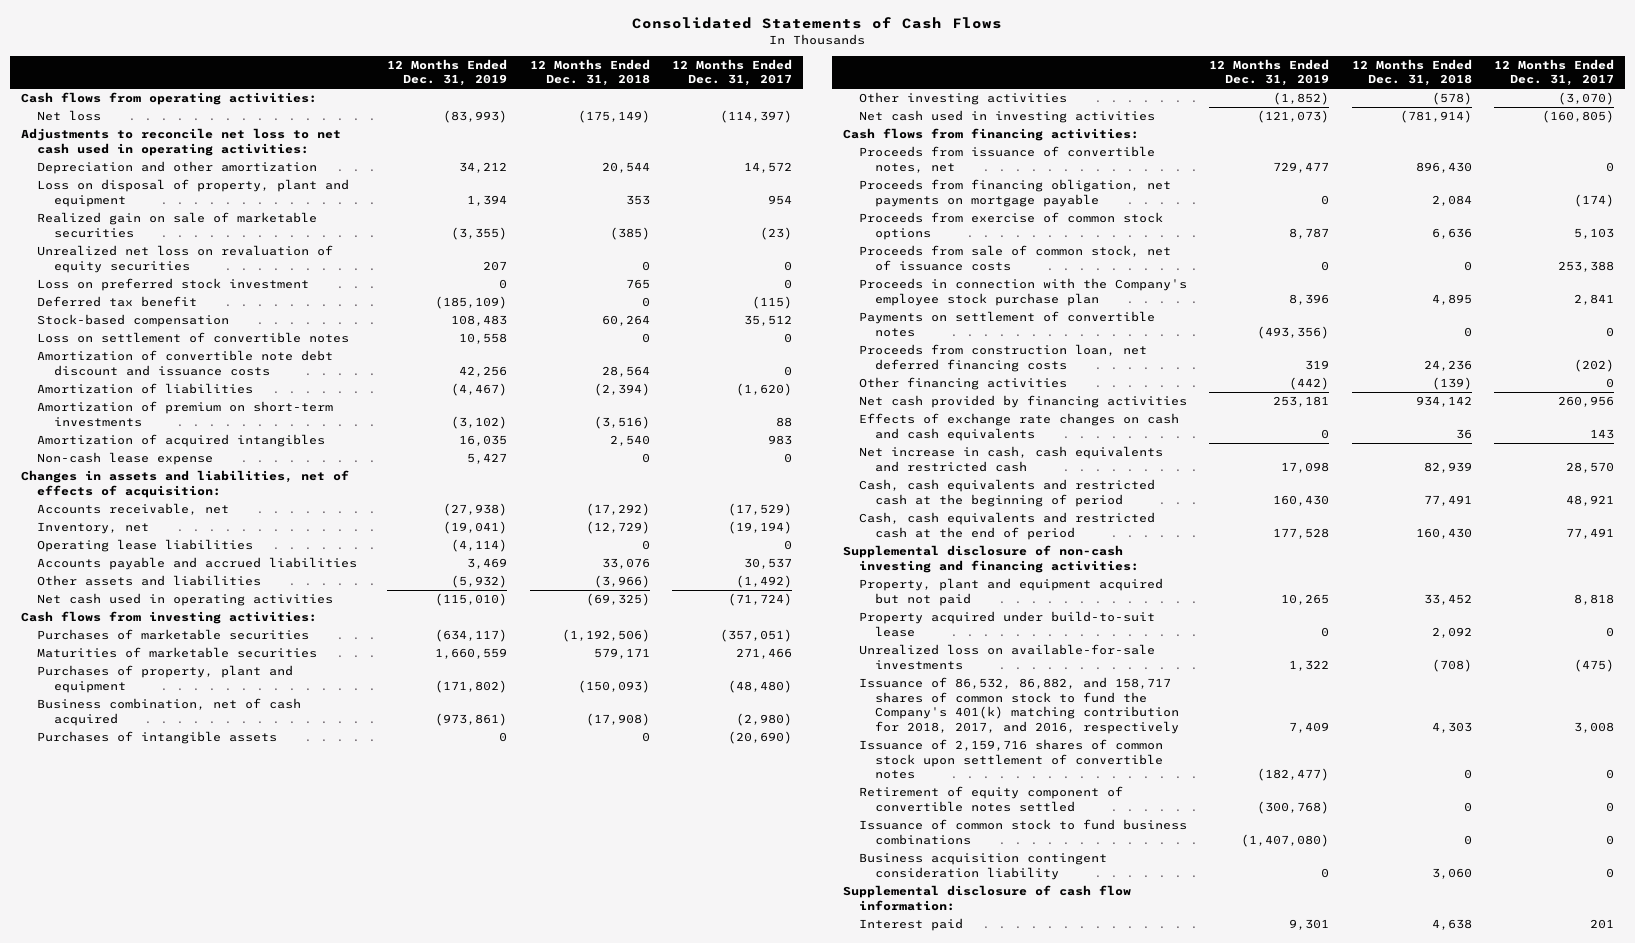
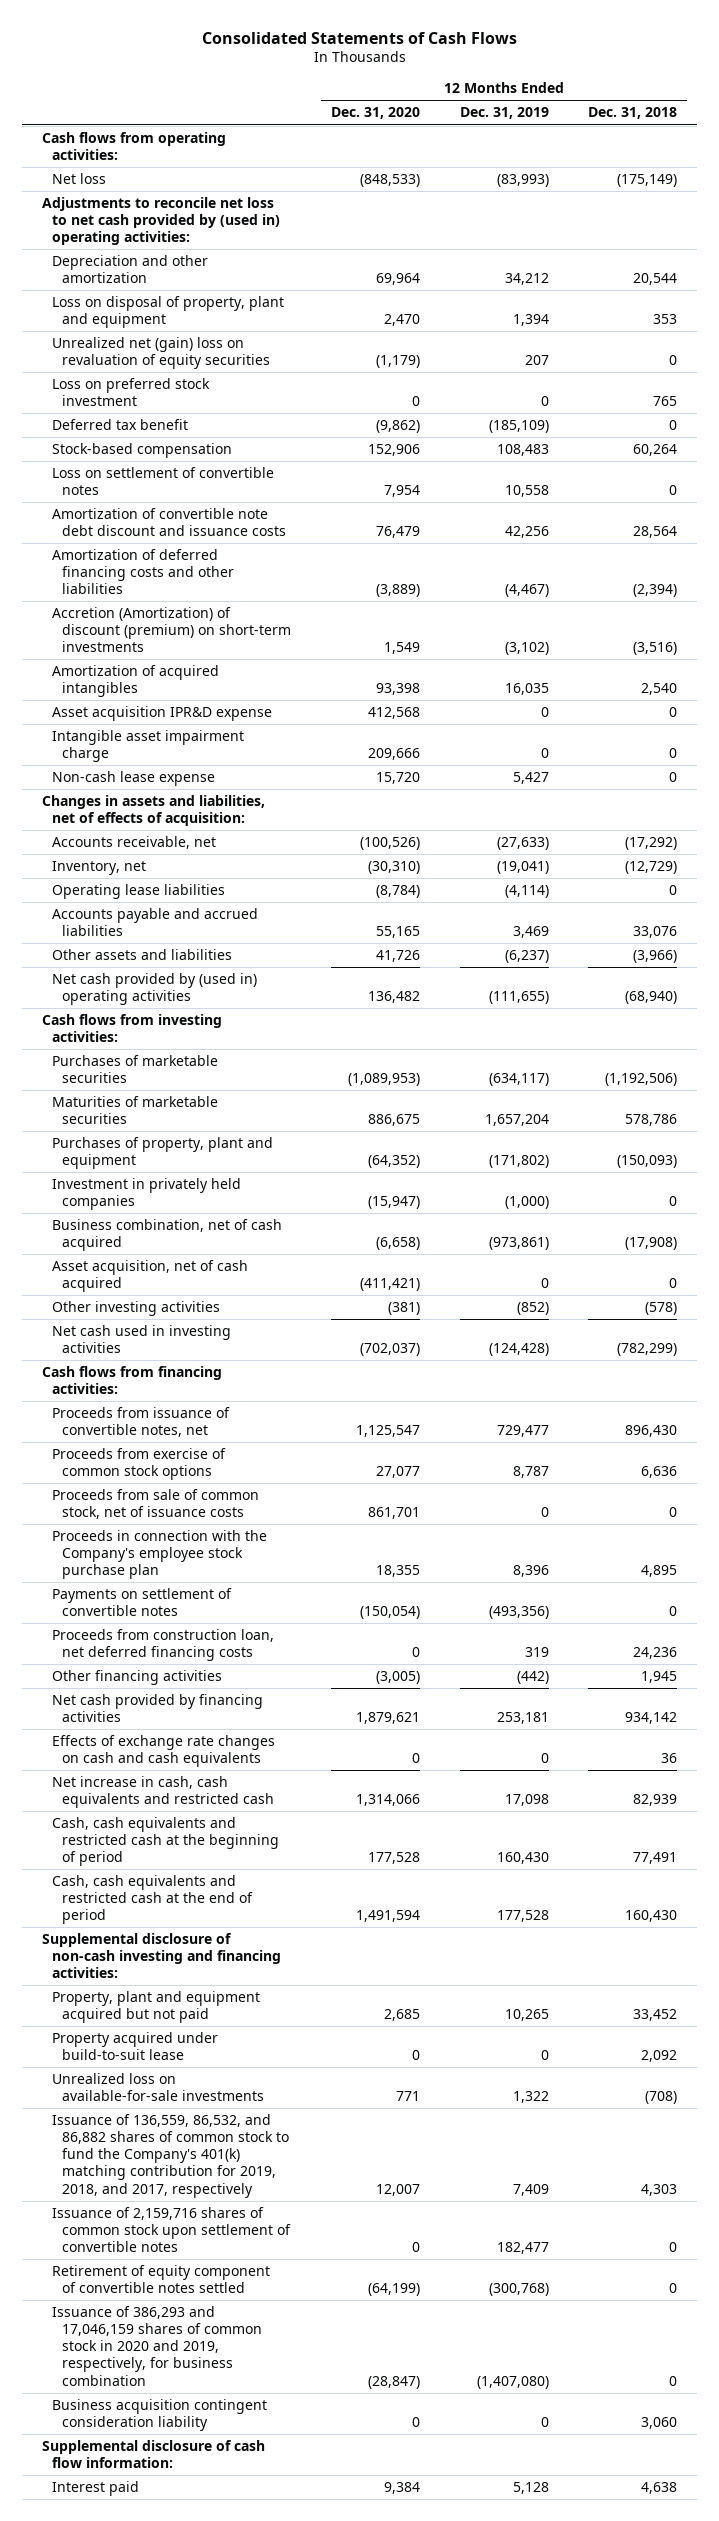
[671,58,792,87] 12 Months Ended Dec. 31, 2017 -> none
none -> [330,107,420,120] Dec. 31, 2020
[21,128,342,156] Adjustments to reconcile net loss to net cash used in operating activities: -> [41,197,281,246] Adjustments to reconcile net loss to net cash provided by (used in) operating activities:
[37,212,318,238] Realized gain on sale of marketable securities -> none
[37,245,334,273] Unrealized net loss on revaluation of equity securities -> [52,337,271,370] Unrealized net (gain) loss on revaluation of equity securities
[37,383,254,395] Amortization of liabilities -> [52,549,235,595] Amortization of deferred financing costs and other liabilities
[37,401,334,427] Amortization of premium on short-term investments -> [52,607,292,653] Accretion (Amortization) of discount (premium) on short-term investments
none -> [52,706,273,722] Asset acquisition IPR&D expense
none -> [52,730,245,763] Intangible asset impairment charge
[443,503,508,517] (27,938) -> [496,837,549,851] (27,633)
[451,575,508,589] (5,932) -> [504,950,549,964] (6,237)
[37,593,334,607] Net cash used in operating activities -> [52,973,258,1006] Net cash provided by (used in) operating activities
[435,593,508,607] (115,010) -> [488,991,549,1005] (111,655)
[585,593,650,607] (69,325) -> [625,991,678,1005] (68,940)
[435,648,508,660] 1,660,559 -> [484,1114,549,1127] 1,657,204
[593,648,650,660] 579,171 -> [625,1114,678,1127] 578,786
none -> [52,1178,242,1211] Investment in privately held companies
[37,731,278,745] Purchases of intangible assets -> none
none -> [52,1260,249,1293] Asset acquisition, net of cash acquired
[1273,92,1330,106] (1,852) -> [516,1302,549,1316] (852)
[1257,110,1330,124] (121,073) -> [488,1343,549,1357] (124,428)
[1399,110,1472,124] (781,914) -> [617,1343,678,1357] (782,299)
[859,179,1172,207] Proceeds from financing obligation, net payments on mortgage payable -> none
[1431,377,1472,391] (139) -> [641,1671,678,1684] 1,945
[859,677,1180,735] Issuance of 86,532, 86,882, and 158,717 shares of common stock to fund the Company's 401(k) matching contribution for 2018, 2017, and 2016, respectively -> [52,2114,290,2198] Issuance of 136,559, 86,532, and 86,882 shares of common stock to fund the Company's 401(k) matching contribution for 2019, 2018, and 2017, respectively
[1257,768,1330,782] (182,477) -> [496,2242,549,2255] 182,477
[859,819,1188,845] Issuance of common stock to fund business combinations -> [52,2306,263,2386] Issuance of 386,293 and 17,046,159 shares of common stock in 2020 and 2019, respectively, for business combination
[1289,919,1330,931] 9,301 -> [512,2482,549,2495] 5,128

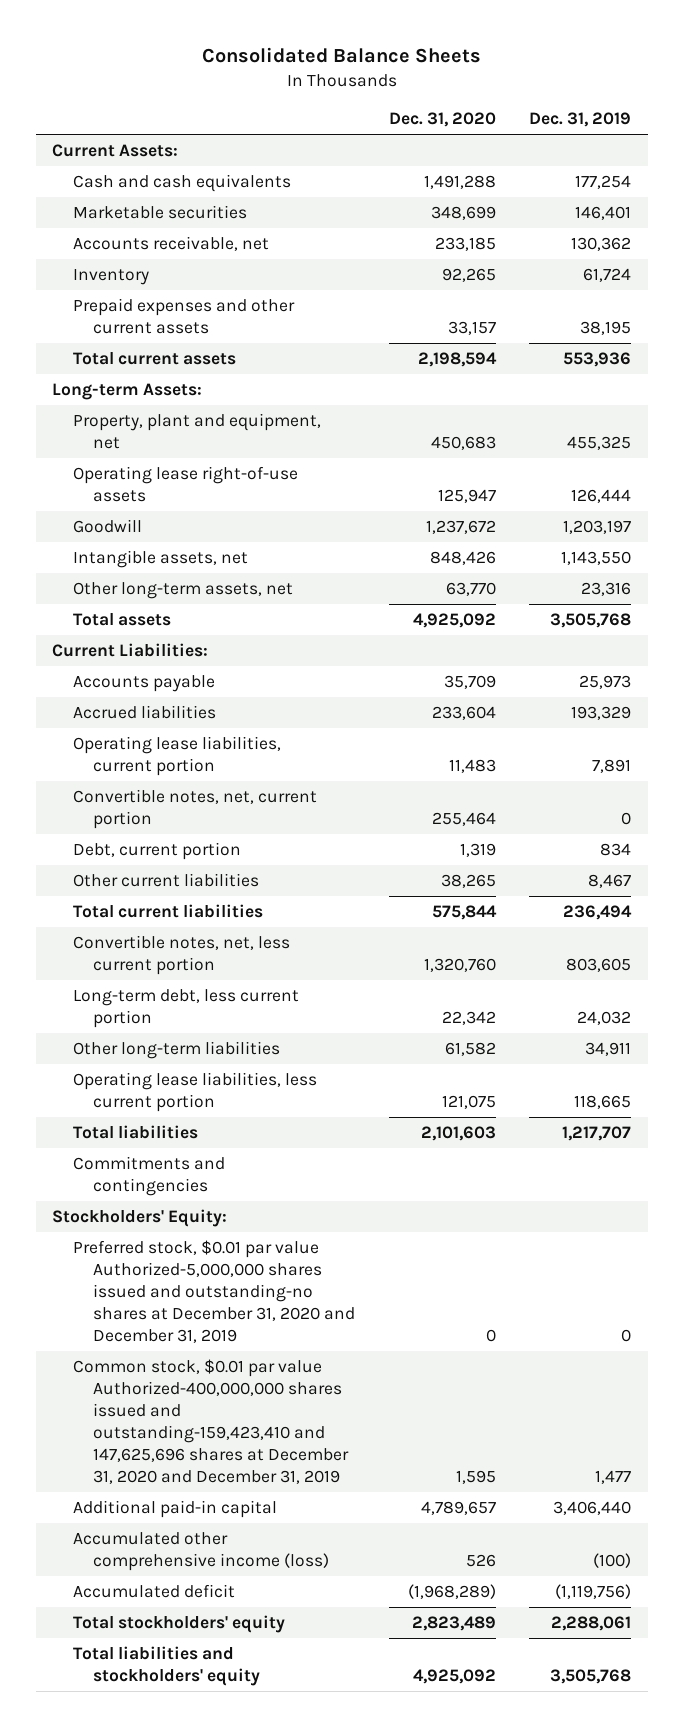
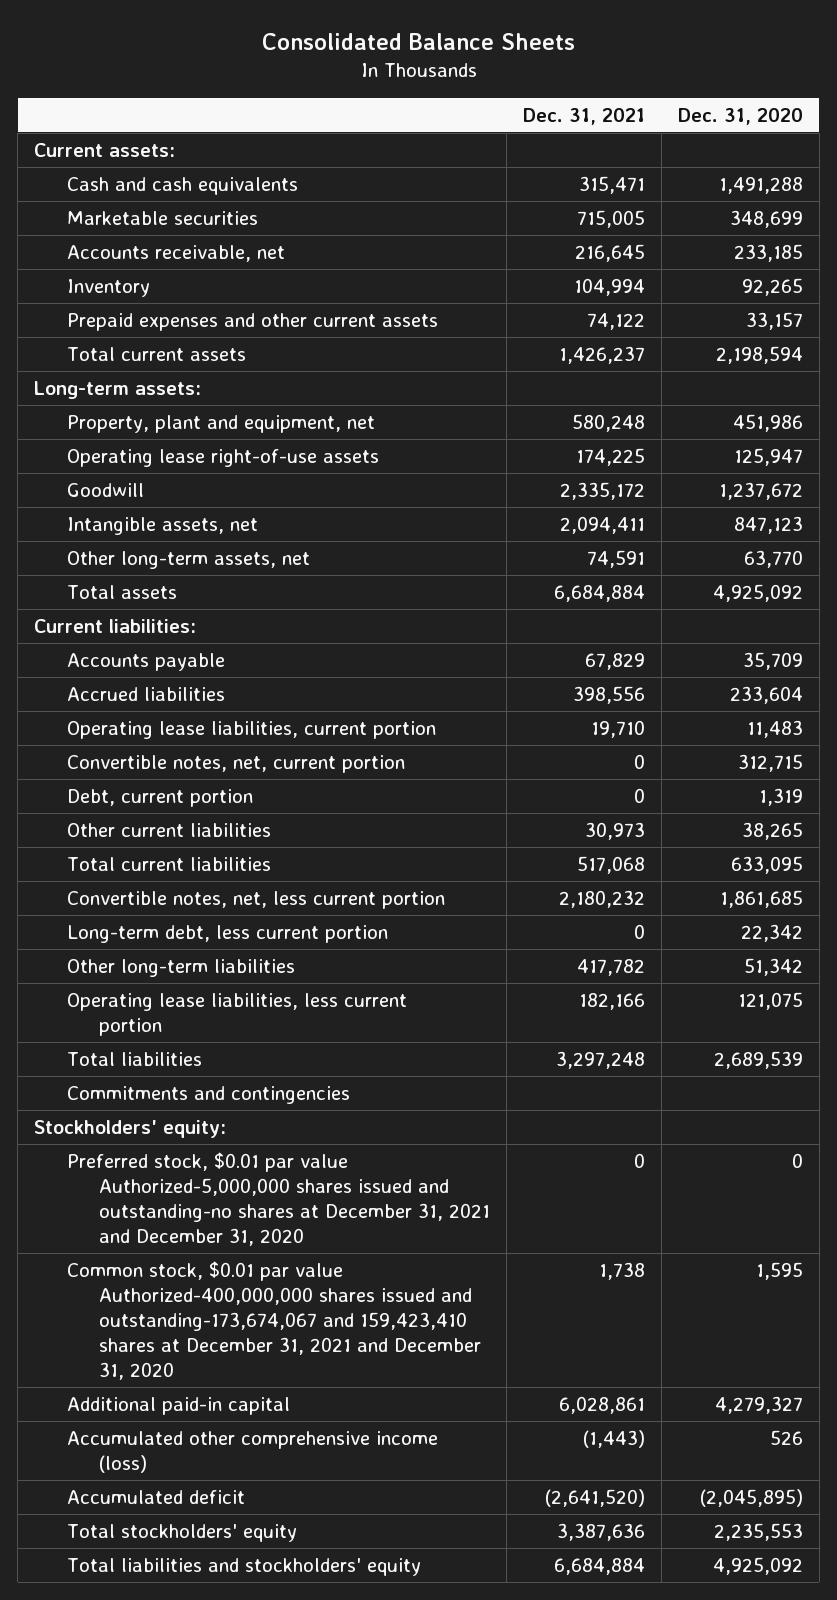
[529,111,632,127] Dec. 31, 2019 -> none
none -> [523,107,646,125] Dec. 31, 2021
[52,144,179,158] Current Assets: -> [34,142,176,157] Current assets:
[52,383,203,401] Long-term Assets: -> [34,380,202,399] Long-term assets:
[430,436,496,451] 450,683 -> [732,413,803,432] 451,986
[429,551,496,566] 848,426 -> [733,515,803,534] 847,123
[52,643,209,658] Current Liabilities: -> [34,618,197,633] Current liabilities:
[431,812,496,827] 255,464 -> [737,753,803,772] 312,715
[431,905,497,921] 575,844 -> [730,855,803,874] 633,095
[423,958,496,973] 1,320,760 -> [719,889,803,908] 1,861,685
[444,1042,496,1057] 61,582 -> [743,957,803,976] 51,342
[420,1126,496,1142] 2,101,603 -> [713,1050,803,1069] 2,689,539
[52,1209,228,1228] Stockholders' Equity: -> [34,1119,227,1138] Stockholders' equity:
[72,1240,356,1343] Preferred stock, $0.01 par value Authorized-5,000,000 shares issued and outstanding-no shares at December 31, 2020 and December 31, 2019 -> [66,1151,491,1246] Preferred stock, $0.01 par value Authorized-5,000,000 shares issued and outstanding-no shares at December 31, 2021 and December 31, 2020
[72,1359,350,1484] Common stock, $0.01 par value Authorized-400,000,000 shares issued and outstanding-159,423,410 and 147,625,696 shares at December 31, 2020 and December 31, 2019 -> [66,1260,482,1380] Common stock, $0.01 par value Authorized-400,000,000 shares issued and outstanding-173,674,067 and 159,423,410 shares at December 31, 2021 and December 31, 2020
[420,1501,496,1516] 4,789,657 -> [714,1395,803,1414] 4,279,327
[407,1584,496,1600] (1,968,289) -> [699,1488,803,1507] (2,045,895)
[411,1616,496,1632] 2,823,489 -> [713,1522,803,1541] 2,235,553

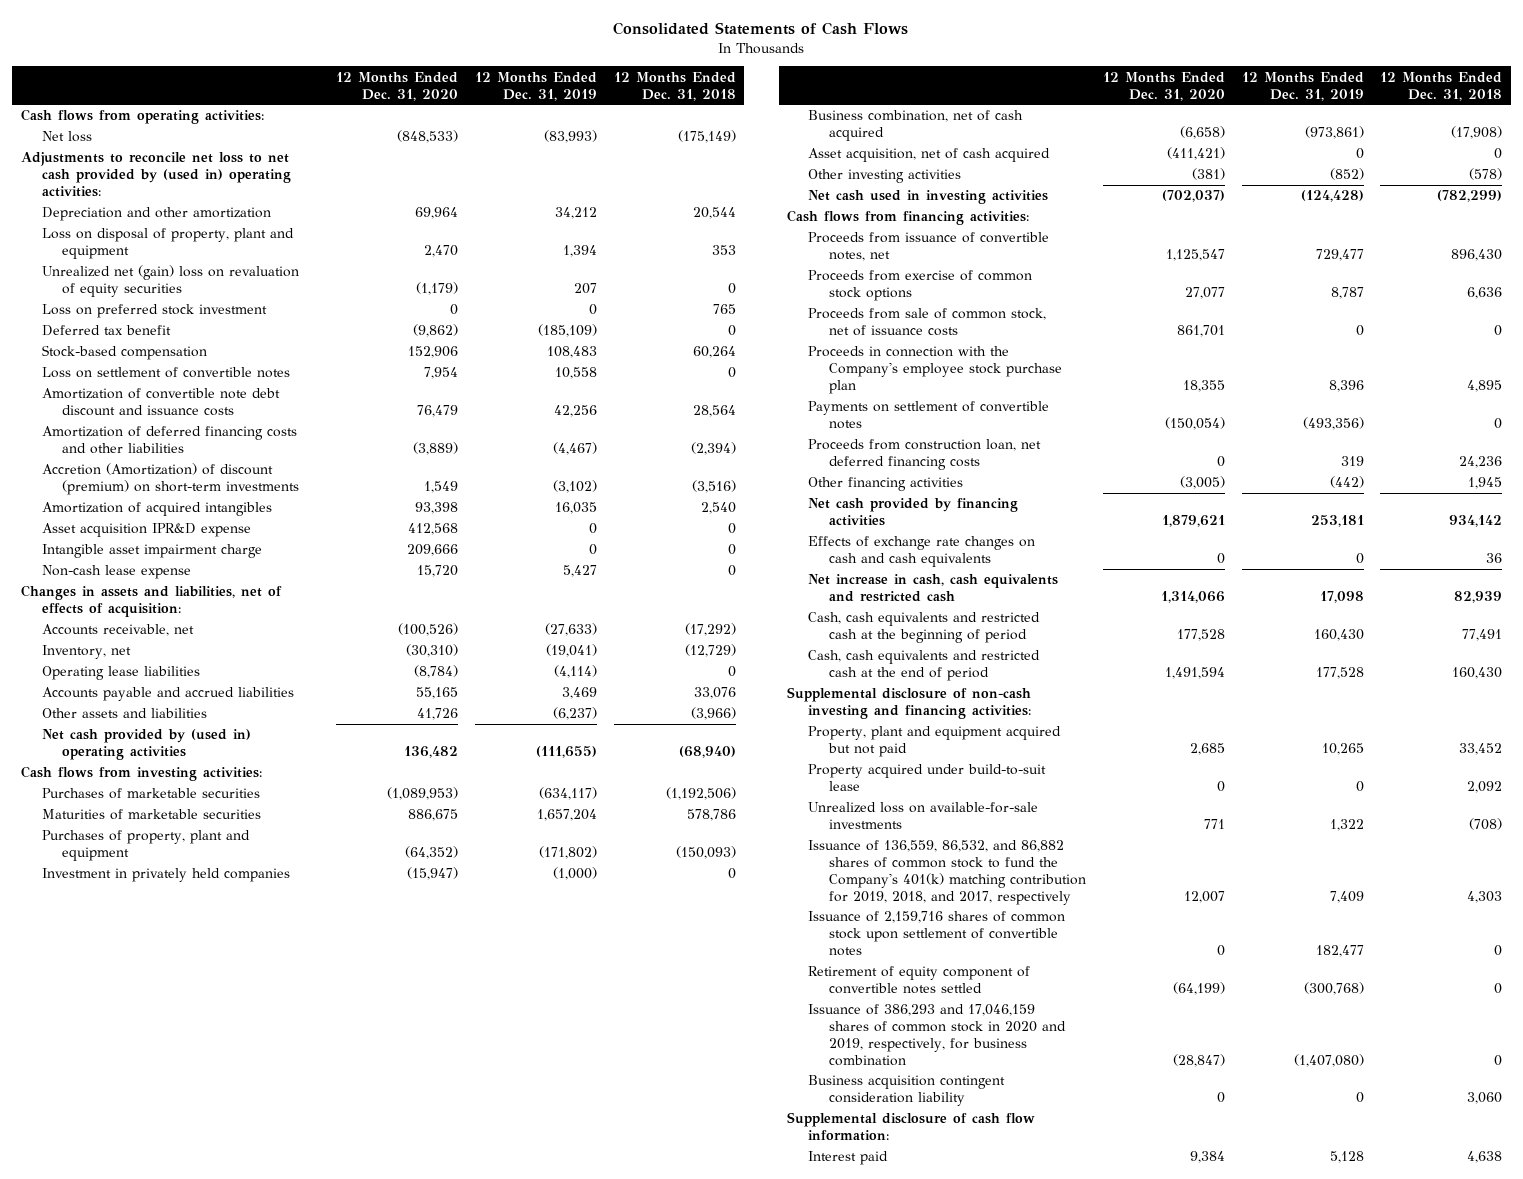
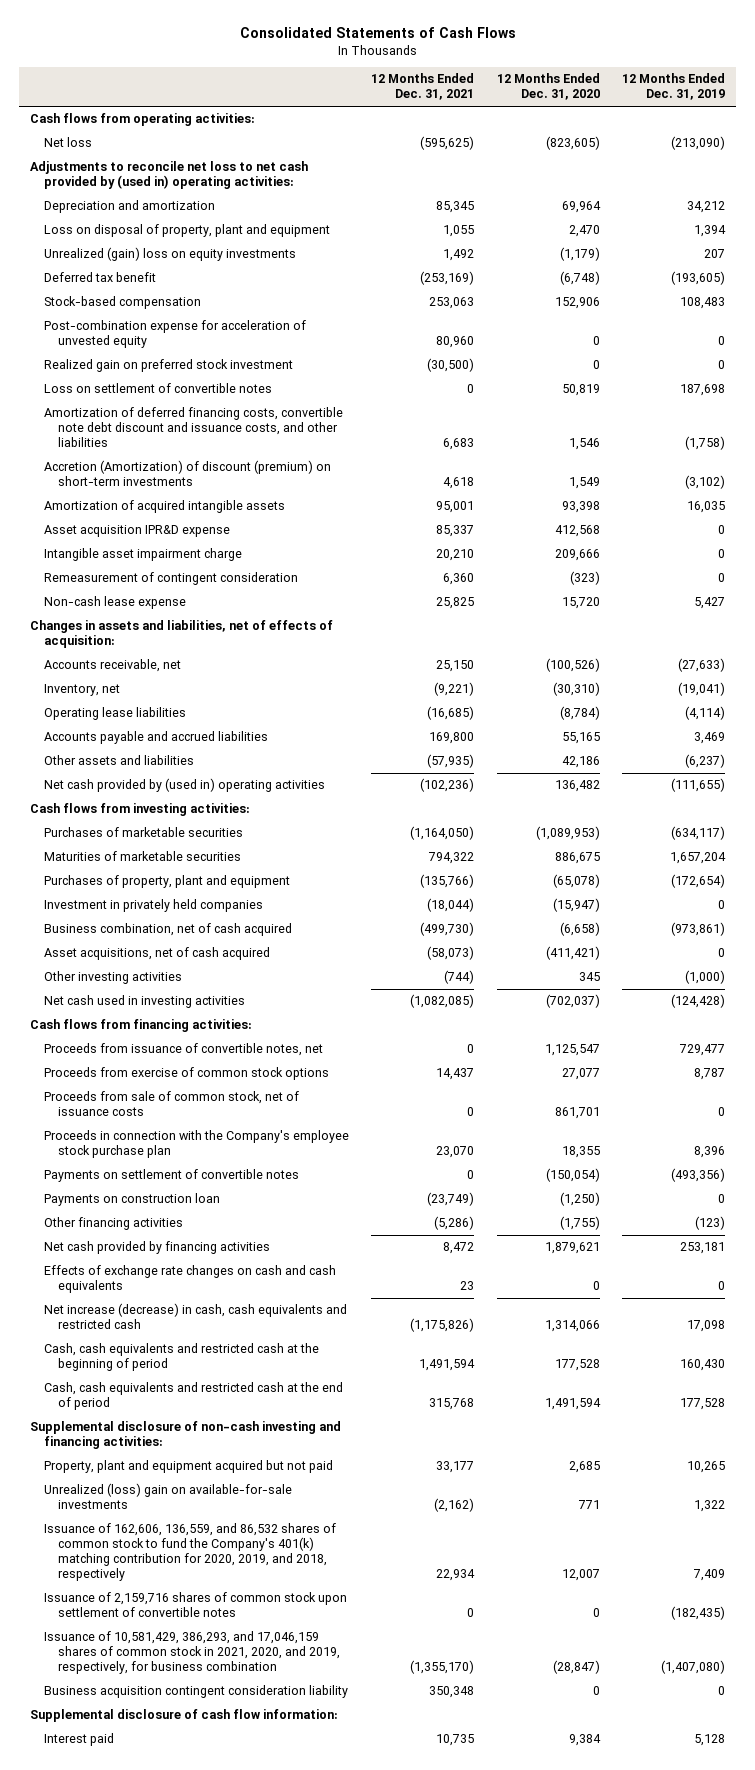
[613,71,736,101] 12 Months Ended Dec. 31, 2018 -> none
none -> [371,73,475,101] 12 Months Ended Dec. 31, 2021
[397,130,459,144] (848,533) -> [545,136,600,151] (823,605)
[543,130,597,144] (83,993) -> [671,136,726,151] (213,090)
[41,207,271,222] Depreciation and other amortization -> [44,200,216,214] Depreciation and amortization
[41,304,267,319] Loss on preferred stock investment -> none
[41,265,299,298] Unrealized net (gain) loss on revaluation of equity securities -> [44,247,297,262] Unrealized (gain) loss on equity investments
[413,324,459,338] (9,862) -> [559,271,600,286] (6,748)
[537,324,597,338] (185,109) -> [671,271,726,286] (193,605)
[41,426,297,455] Amortization of deferred financing costs and other liabilities -> none
none -> [44,320,307,349] Post-combination expense for acceleration of unvested equity
none -> [44,359,294,373] Realized gain on preferred stock investment
[424,367,459,380] 7,954 -> [561,384,600,397] 50,819
[554,367,597,380] 10,558 -> [680,384,726,397] 187,698
[41,388,280,417] Amortization of convertible note debt discount and issuance costs -> [44,407,344,448] Amortization of deferred financing costs, convertible note debt discount and issuance costs, and other liabilities
[417,405,459,418] 76,479 -> [568,438,600,451] 1,546
[553,405,597,418] 42,256 -> [685,436,726,451] (1,758)
[41,502,272,517] Amortization of acquired intangibles -> [44,500,286,514] Amortization of acquired intangible assets
none -> [44,572,299,586] Remeasurement of contingent consideration
[417,708,459,721] 41,726 -> [561,756,600,769] 42,186
[405,846,459,860] (64,352) -> [552,874,600,889] (65,078)
[538,846,597,860] (171,802) -> [671,874,726,889] (172,654)
[552,867,597,881] (1,000) -> [718,900,726,910] 0
[808,148,1051,163] Asset acquisition, net of cash acquired -> [44,947,271,961] Asset acquisitions, net of cash acquired
[1191,168,1225,181] (381) -> [578,972,600,982] 345
[1329,168,1364,181] (852) -> [685,970,726,985] (1,000)
[808,439,1042,471] Proceeds from construction loan, net deferred financing costs -> none
none -> [44,1193,221,1207] Payments on construction loan
[1179,476,1225,490] (3,005) -> [559,1216,600,1231] (1,755)
[1329,476,1364,489] (442) -> [695,1216,726,1231] (123)
[808,574,1059,603] Net increase in cash, cash equivalents and restricted cash -> [44,1303,348,1330] Net increase (decrease) in cash, cash equivalents and restricted cash
[808,764,1047,792] Property acquired under build-to-suit lease -> none
[808,966,1031,995] Retirement of equity component of convertible notes settled -> none
[808,802,1039,830] Unrealized loss on available-for-sale investments -> [44,1483,293,1510] Unrealized (loss) gain on available-for-sale investments
[808,840,1087,905] Issuance of 136,559, 86,532, and 86,882 shares of common stock to fund the Company's 401(k) matching contribution for 2019, 2018, and 2017, respectively -> [44,1523,337,1582] Issuance of 162,606, 136,559, and 86,532 shares of common stock to fund the Company's 401(k) matching contribution for 2020, 2019, and 2018, respectively
[1315,944,1364,957] 182,477 -> [671,1606,726,1621] (182,435)
[808,1004,1067,1066] Issuance of 386,293 and 17,046,159 shares of common stock in 2020 and 2019, respectively, for business combination -> [44,1631,341,1675] Issuance of 10,581,429, 386,293, and 17,046,159 shares of common stock in 2021, 2020, and 2019, respectively, for business combination

